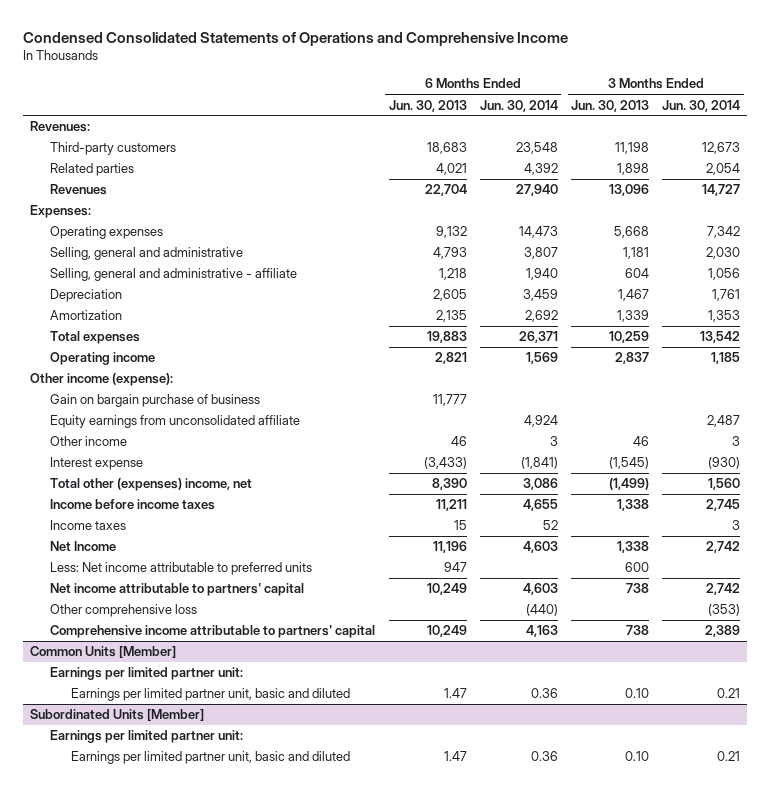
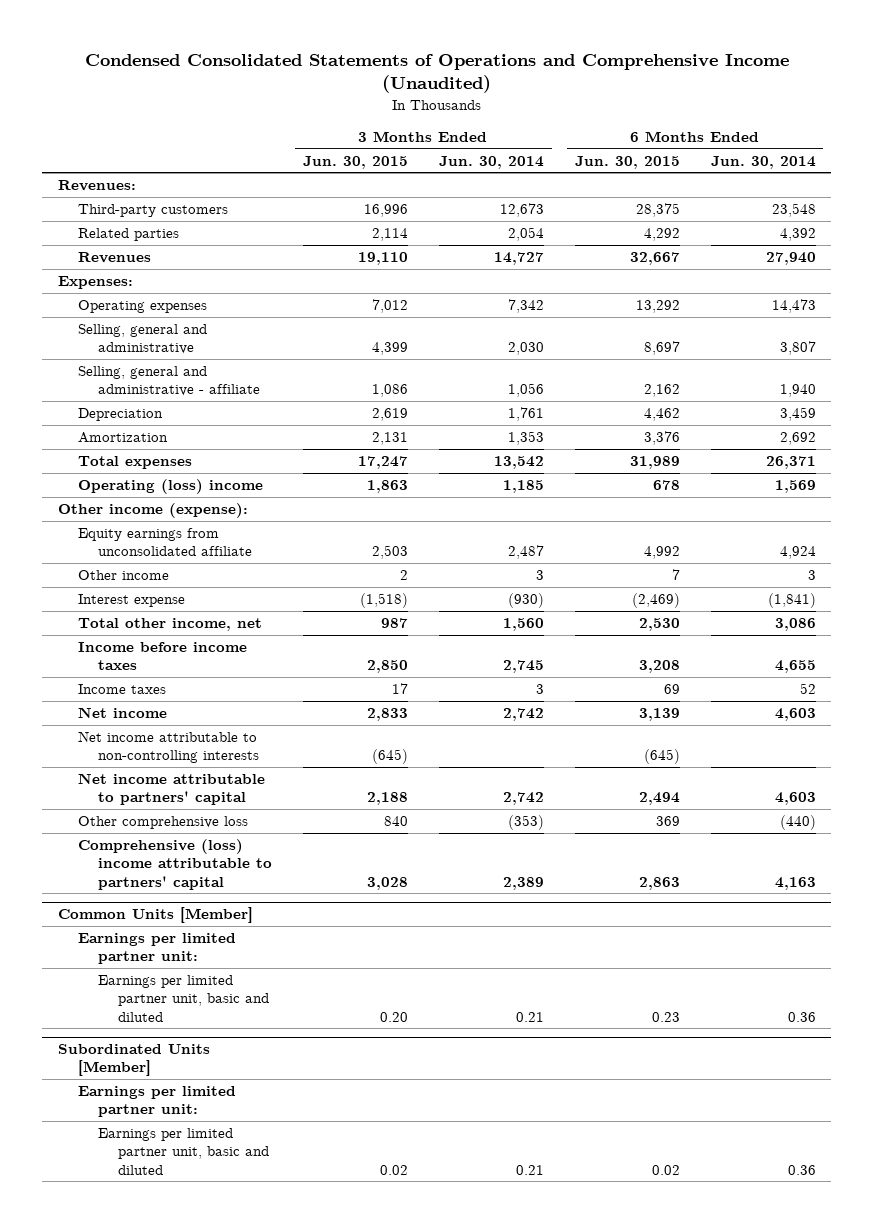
[23,32,569,47] Condensed Consolidated Statements of Operations and Comprehensive Income -> [84,53,789,94] Condensed Consolidated Statements of Operations and Comprehensive Income (Unaudited)
[388,99,467,112] Jun. 30, 2013 -> none
[571,99,650,112] Jun. 30, 2013 -> none
none -> [302,155,408,169] Jun. 30, 2015
none -> [574,155,680,169] Jun. 30, 2015
[50,352,156,366] Operating income -> [77,479,263,495] Operating (loss) income
[50,394,261,408] Gain on bargain purchase of business -> none
[50,478,253,492] Total other (expenses) income, net -> [77,618,262,632] Total other income, net
[50,562,313,576] Less: Net income attributable to preferred units -> none
[50,541,117,552] Net Income -> [77,707,167,719] Net income
none -> [77,731,259,764] Net income attributable to non-controlling interests
[50,625,376,639] Comprehensive income attributable to partners' capital -> [77,839,272,890] Comprehensive (loss) income attributable to partners' capital

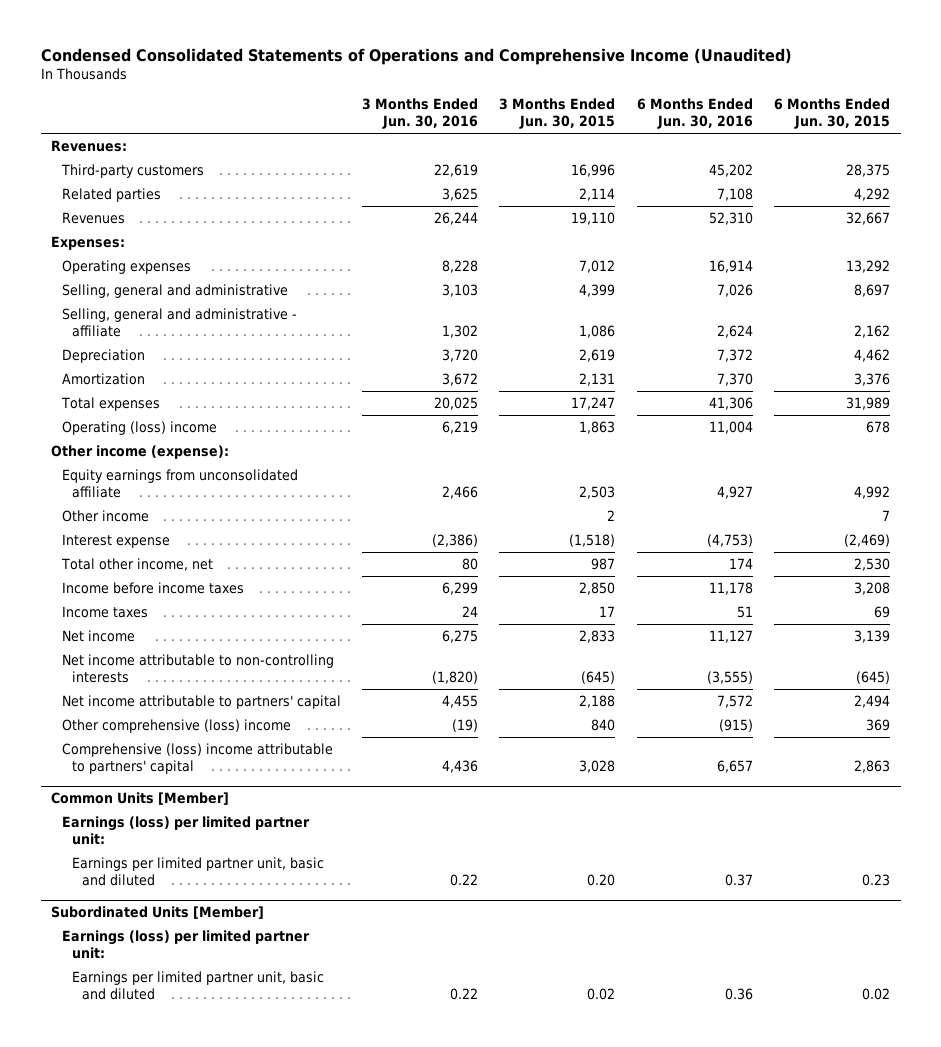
[438,155,544,169] Jun. 30, 2014 -> none
[710,155,816,169] Jun. 30, 2014 -> none
none -> [361,98,478,129] 3 Months Ended Jun. 30, 2016
none -> [636,98,753,129] 6 Months Ended Jun. 30, 2016
[77,816,248,830] Other comprehensive loss -> [61,718,291,733] Other comprehensive (loss) income
[77,933,236,965] Earnings per limited partner unit: -> [61,815,310,845] Earnings (loss) per limited partner unit:
[77,1086,236,1118] Earnings per limited partner unit: -> [61,929,310,959] Earnings (loss) per limited partner unit:

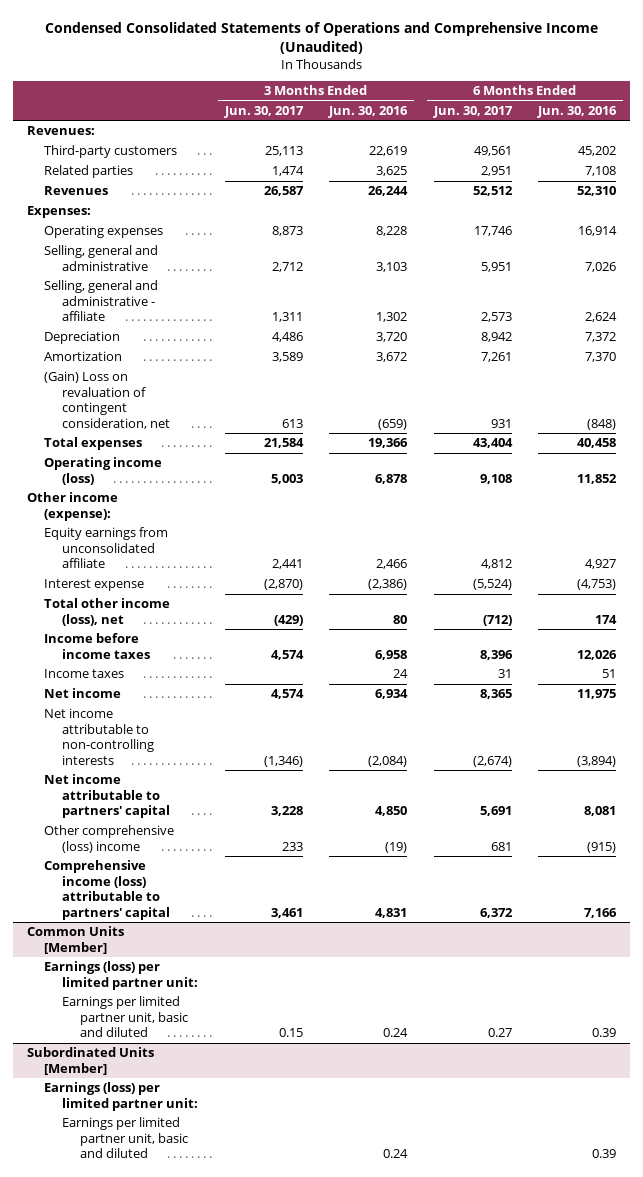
[499,98,616,129] 3 Months Ended Jun. 30, 2015 -> none
[773,98,890,129] 6 Months Ended Jun. 30, 2015 -> none
none -> [223,105,304,118] Jun. 30, 2017
none -> [432,105,513,118] Jun. 30, 2017
none -> [44,371,171,429] (Gain) Loss on revaluation of contingent consideration, net
[433,396,478,410] 20,025 -> [368,438,409,449] 19,366
[708,396,753,410] 41,306 -> [577,438,617,449] 40,458
[61,420,217,435] Operating (loss) income -> [44,457,163,485] Operating income (loss)
[441,420,478,434] 6,219 -> [375,473,408,484] 6,878
[708,420,753,434] 11,004 -> [577,473,618,484] 11,852
[61,509,149,522] Other income -> none
[60,557,213,571] Total other income, net -> [44,598,171,626] Total other income (loss), net
[441,581,478,595] 6,299 -> [375,649,408,660] 6,958
[708,581,753,595] 11,178 -> [577,649,618,660] 12,026
[441,629,478,643] 6,275 -> [375,689,409,700] 6,934
[708,629,753,643] 11,127 -> [577,689,617,700] 11,975
[431,670,478,684] (1,820) -> [368,755,408,767] (2,084)
[706,670,753,684] (3,555) -> [577,755,617,767] (3,894)
[441,694,478,708] 4,455 -> [375,806,408,817] 4,850
[716,694,753,708] 7,572 -> [584,806,617,817] 8,081
[61,742,333,774] Comprehensive (loss) income attributable to partners' capital -> [44,860,171,920] Comprehensive income (loss) attributable to partners' capital
[441,759,478,773] 4,436 -> [375,907,408,918] 4,831
[716,759,753,773] 6,657 -> [584,907,618,918] 7,166
[449,873,478,886] 0.22 -> [383,1028,409,1038] 0.24
[724,873,753,886] 0.37 -> [592,1028,617,1038] 0.39
[449,987,478,1000] 0.22 -> [383,1149,409,1159] 0.24
[724,987,753,1000] 0.36 -> [592,1149,617,1159] 0.39

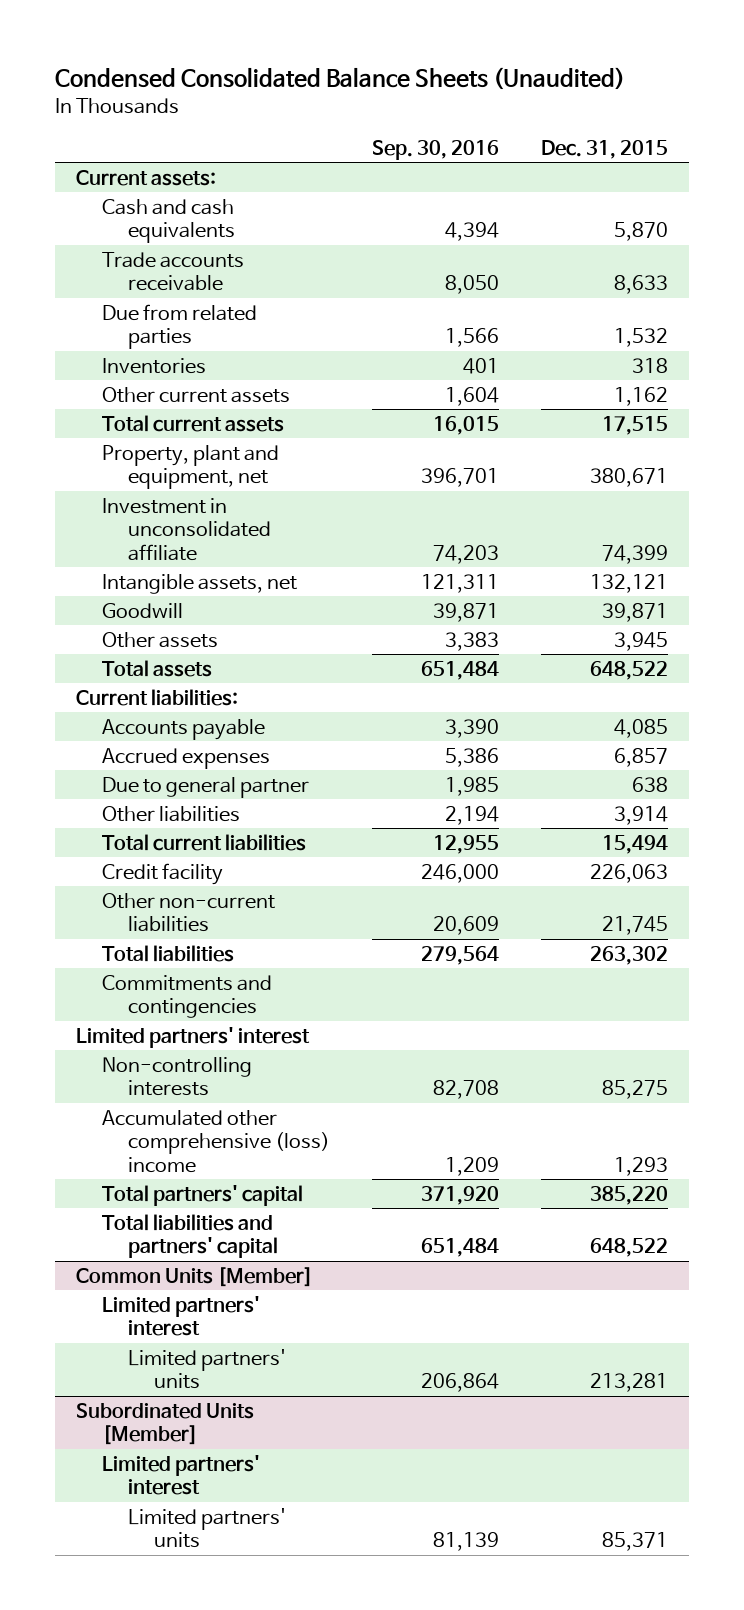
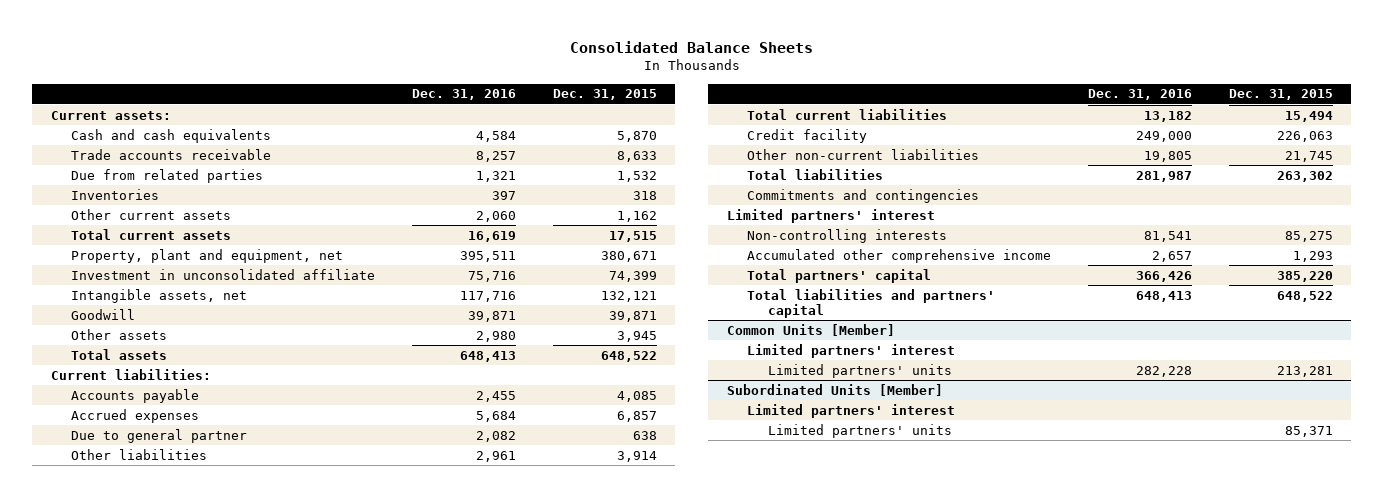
[55,67,626,91] Condensed Consolidated Balance Sheets (Unaudited) -> [569,40,813,53] Consolidated Balance Sheets
[372,140,500,161] Sep. 30, 2016 -> none
none -> [411,89,516,101] Dec. 31, 2016
[102,1109,331,1174] Accumulated other comprehensive (loss) income -> [747,248,1052,263] Accumulated other comprehensive income

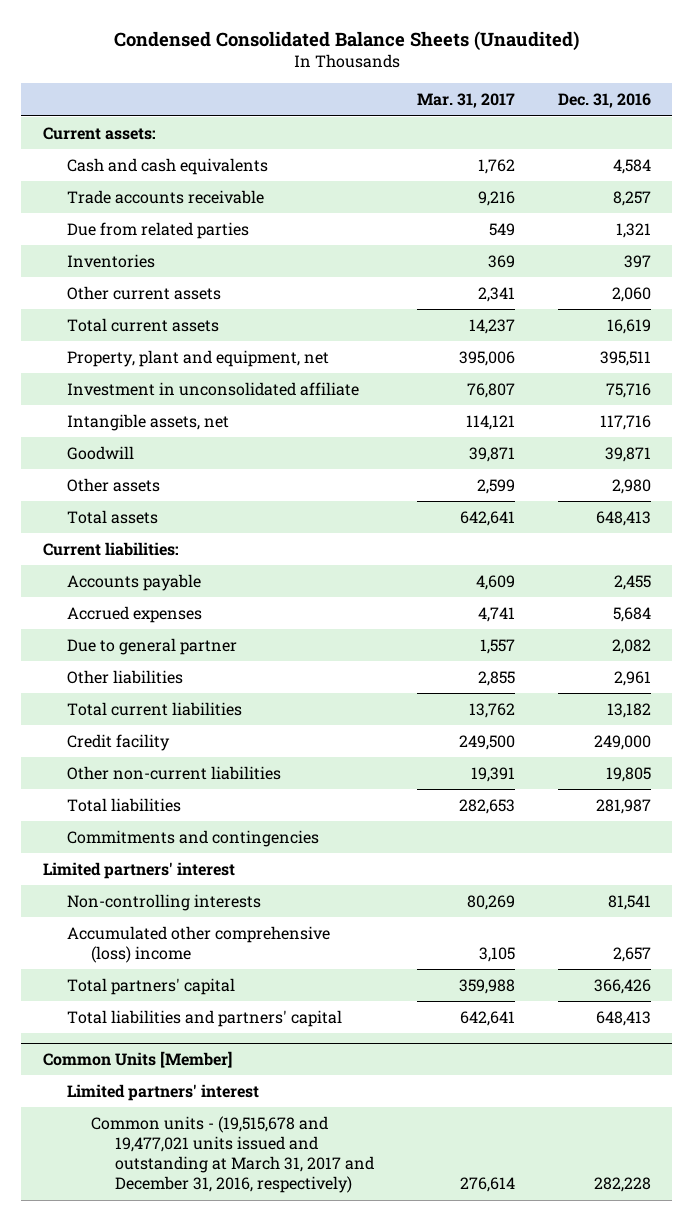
[569,40,813,53] Consolidated Balance Sheets -> [113,30,579,51] Condensed Consolidated Balance Sheets (Unaudited)
[552,89,657,101] Dec. 31, 2015 -> none
none -> [416,93,515,109] Mar. 31, 2017
[747,248,1052,263] Accumulated other comprehensive income -> [66,925,330,964] Accumulated other comprehensive (loss) income
[726,383,943,396] Subordinated Units [Member] -> none
[747,403,956,418] Limited partners' interest -> none
[767,423,952,438] Limited partners' units -> none
[767,363,952,378] Limited partners' units -> [90,1115,375,1194] Common units - (19,515,678 and 19,477,021 units issued and outstanding at March 31, 2017 and December 31, 2016, respectively)

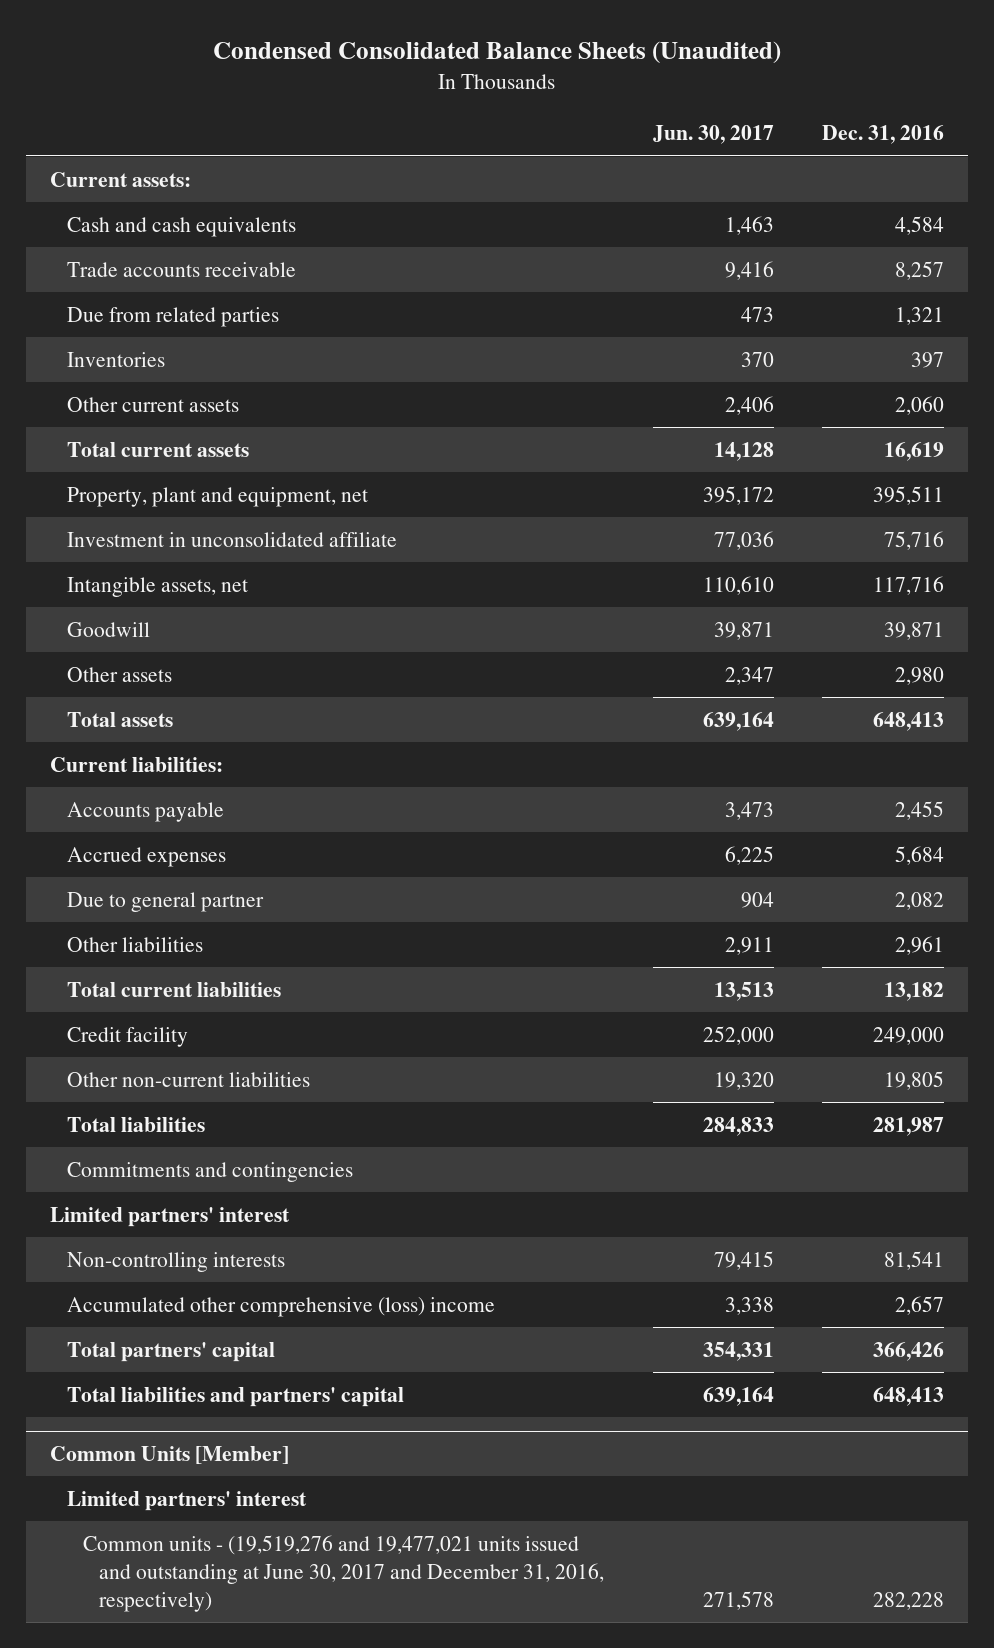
[416,93,515,109] Mar. 31, 2017 -> none
none -> [652,125,774,145] Jun. 30, 2017
[90,1115,375,1194] Common units - (19,515,678 and 19,477,021 units issued and outstanding at March 31, 2017 and December 31, 2016, respectively) -> [82,1534,605,1612] Common units - (19,519,276 and 19,477,021 units issued and outstanding at June 30, 2017 and December 31, 2016, respectively)

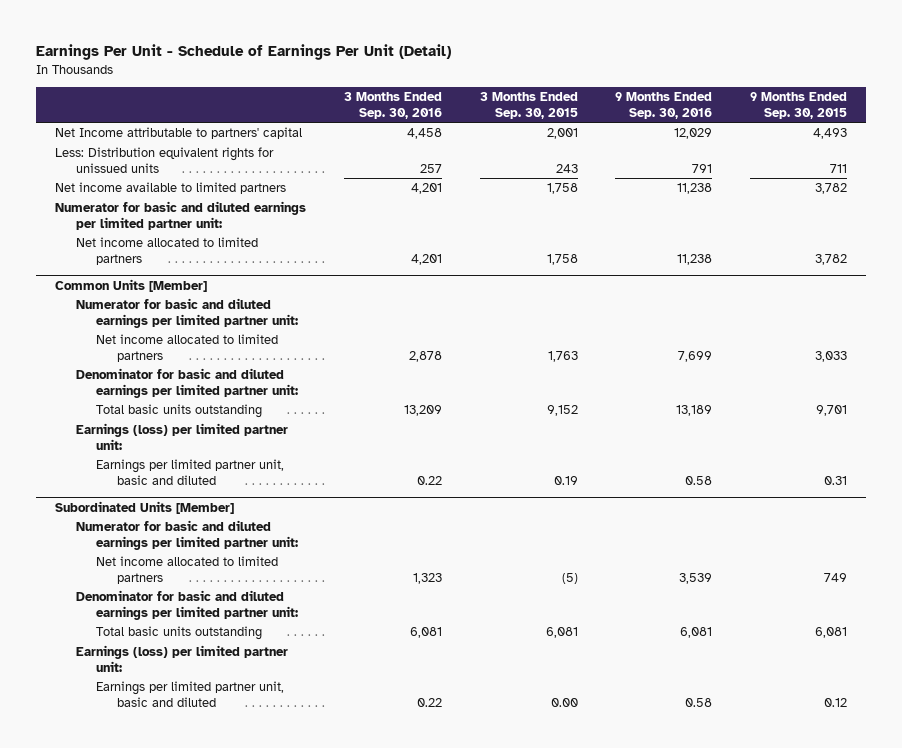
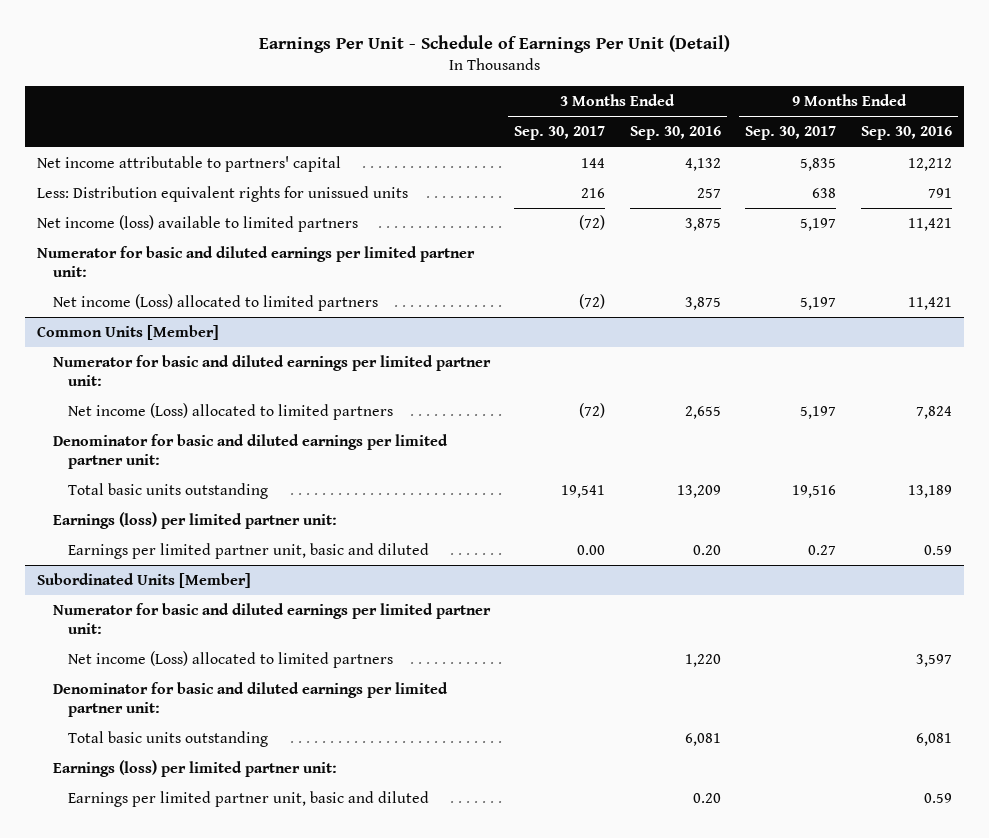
[479,92,578,119] 3 Months Ended Sep. 30, 2015 -> none
[750,92,848,119] 9 Months Ended Sep. 30, 2015 -> none
none -> [514,126,606,141] Sep. 30, 2017
none -> [745,126,837,141] Sep. 30, 2017
[54,127,302,140] Net Income attributable to partners' capital -> [37,155,342,172] Net income attributable to partners' capital
[406,128,442,140] 4,458 -> [684,157,721,171] 4,132
[674,128,713,140] 12,029 -> [907,157,952,171] 12,212
[54,182,286,195] Net income available to limited partners -> [37,214,359,232] Net income (loss) available to limited partners
[410,183,442,195] 4,201 -> [684,217,721,231] 3,875
[677,183,713,195] 11,238 -> [907,217,952,231] 11,421
[75,237,258,265] Net income allocated to limited partners -> [52,293,378,311] Net income (Loss) allocated to limited partners
[410,253,442,265] 4,201 -> [684,296,721,310] 3,875
[677,253,713,265] 11,238 -> [907,296,952,310] 11,421
[96,334,279,362] Net income allocated to limited partners -> [68,402,394,420] Net income (Loss) allocated to limited partners
[408,350,442,362] 2,878 -> [684,405,721,419] 2,655
[678,350,713,362] 7,699 -> [915,405,952,419] 7,824
[416,475,442,485] 0.22 -> [692,544,721,555] 0.20
[685,475,713,485] 0.58 -> [923,544,952,555] 0.59
[96,556,279,584] Net income allocated to limited partners -> [68,650,394,668] Net income (Loss) allocated to limited partners
[412,572,442,584] 1,323 -> [684,653,721,667] 1,220
[679,572,713,584] 3,539 -> [915,653,952,667] 3,597
[416,697,442,707] 0.22 -> [692,792,721,803] 0.20
[685,697,713,707] 0.58 -> [923,792,952,803] 0.59

